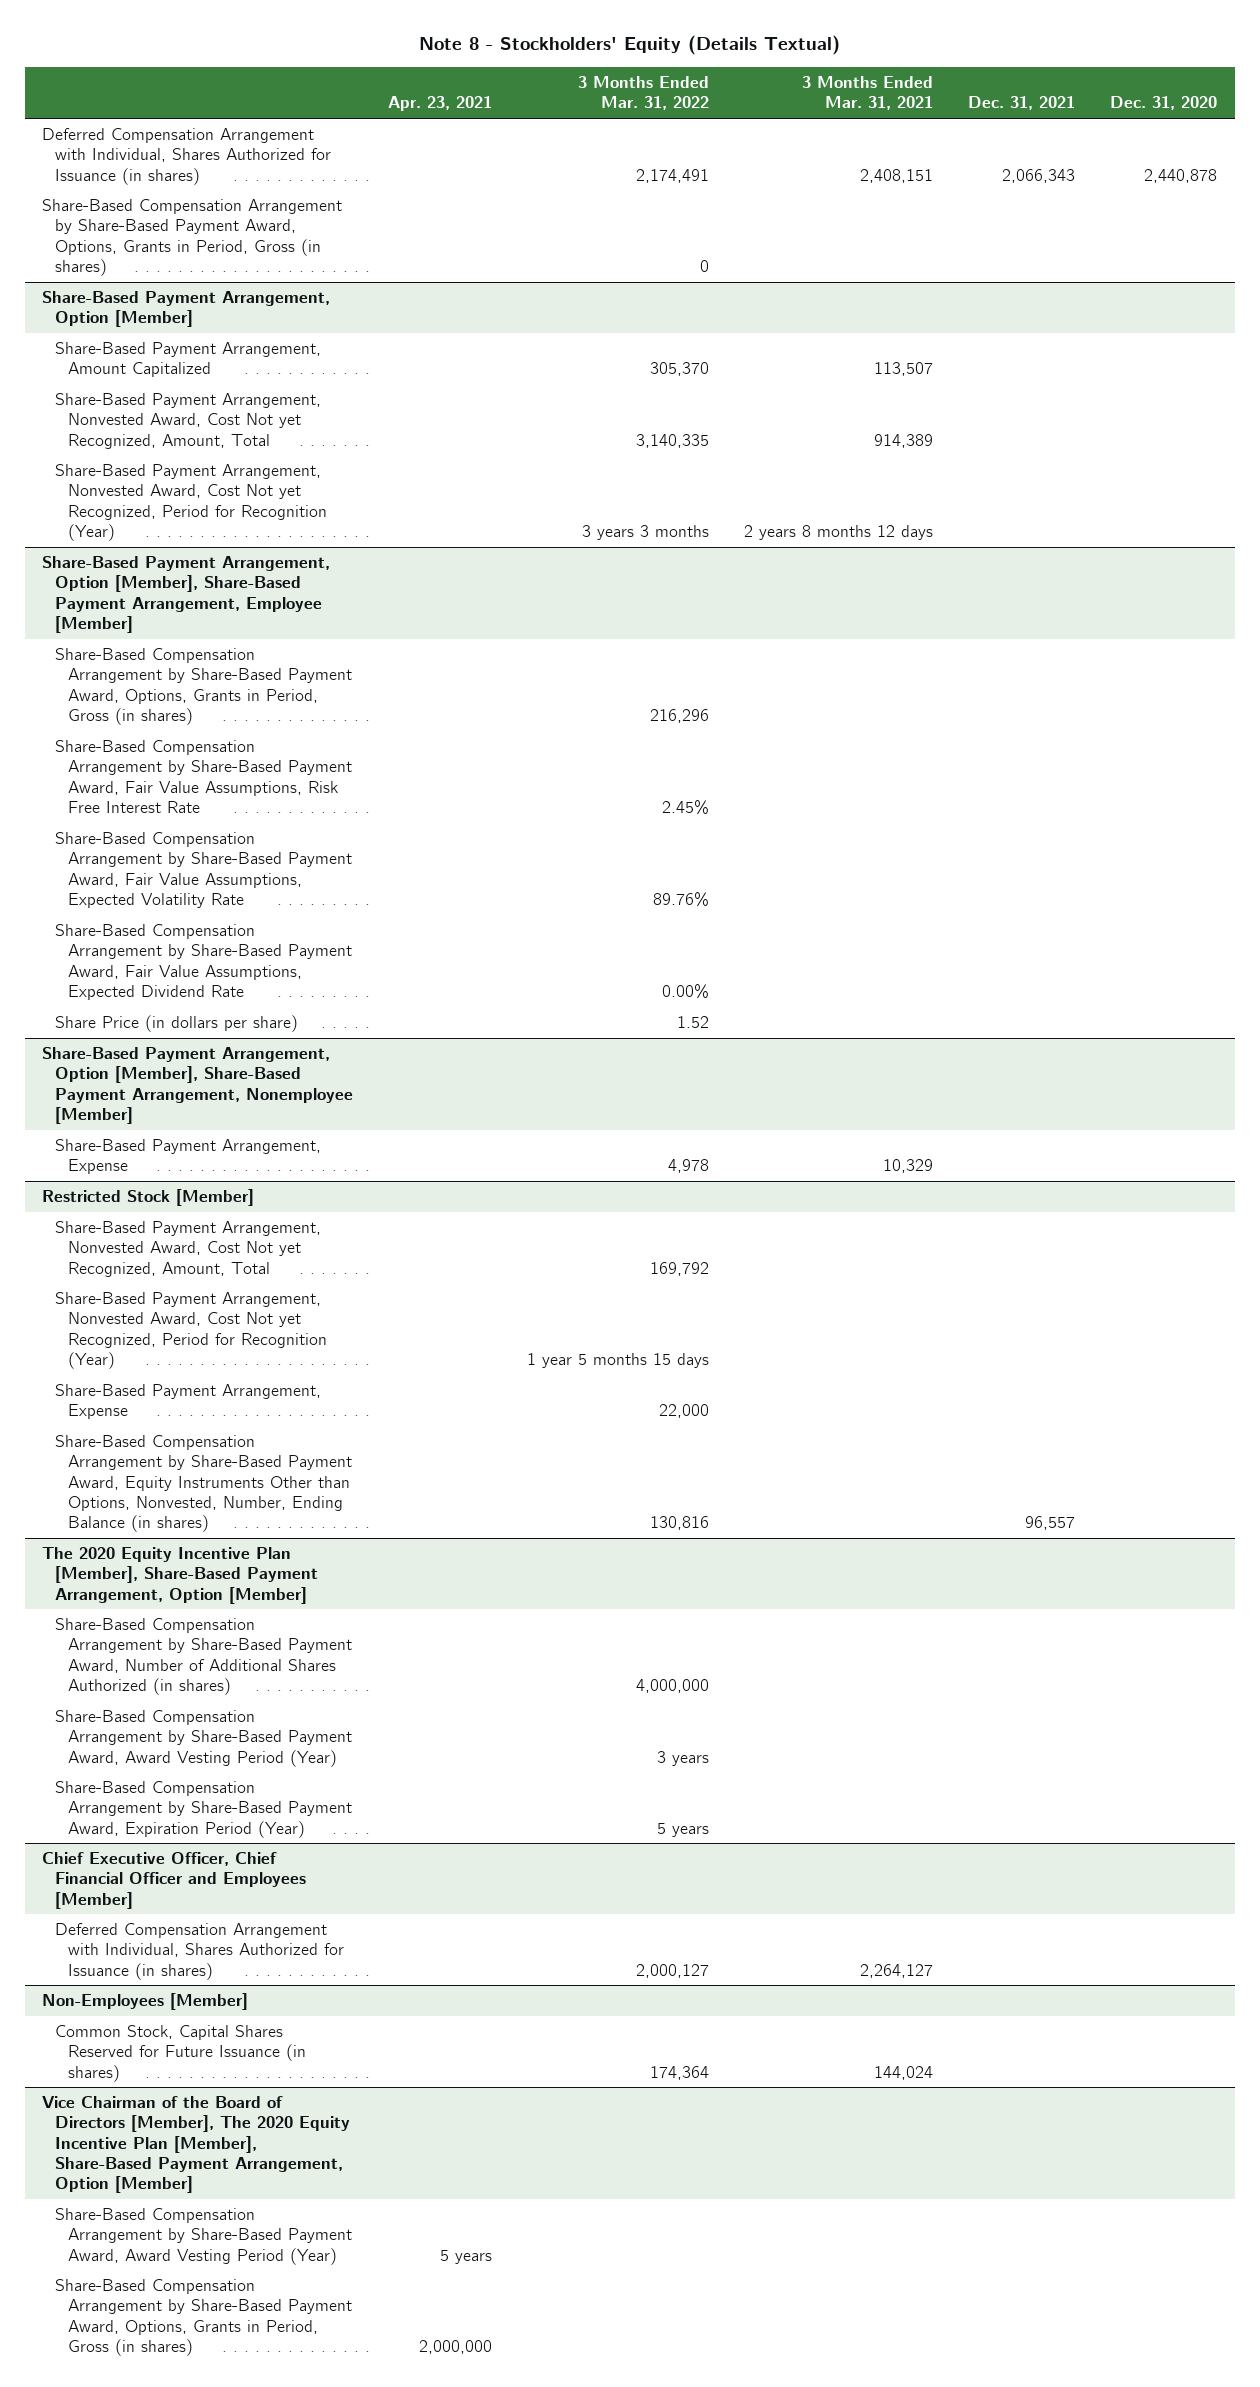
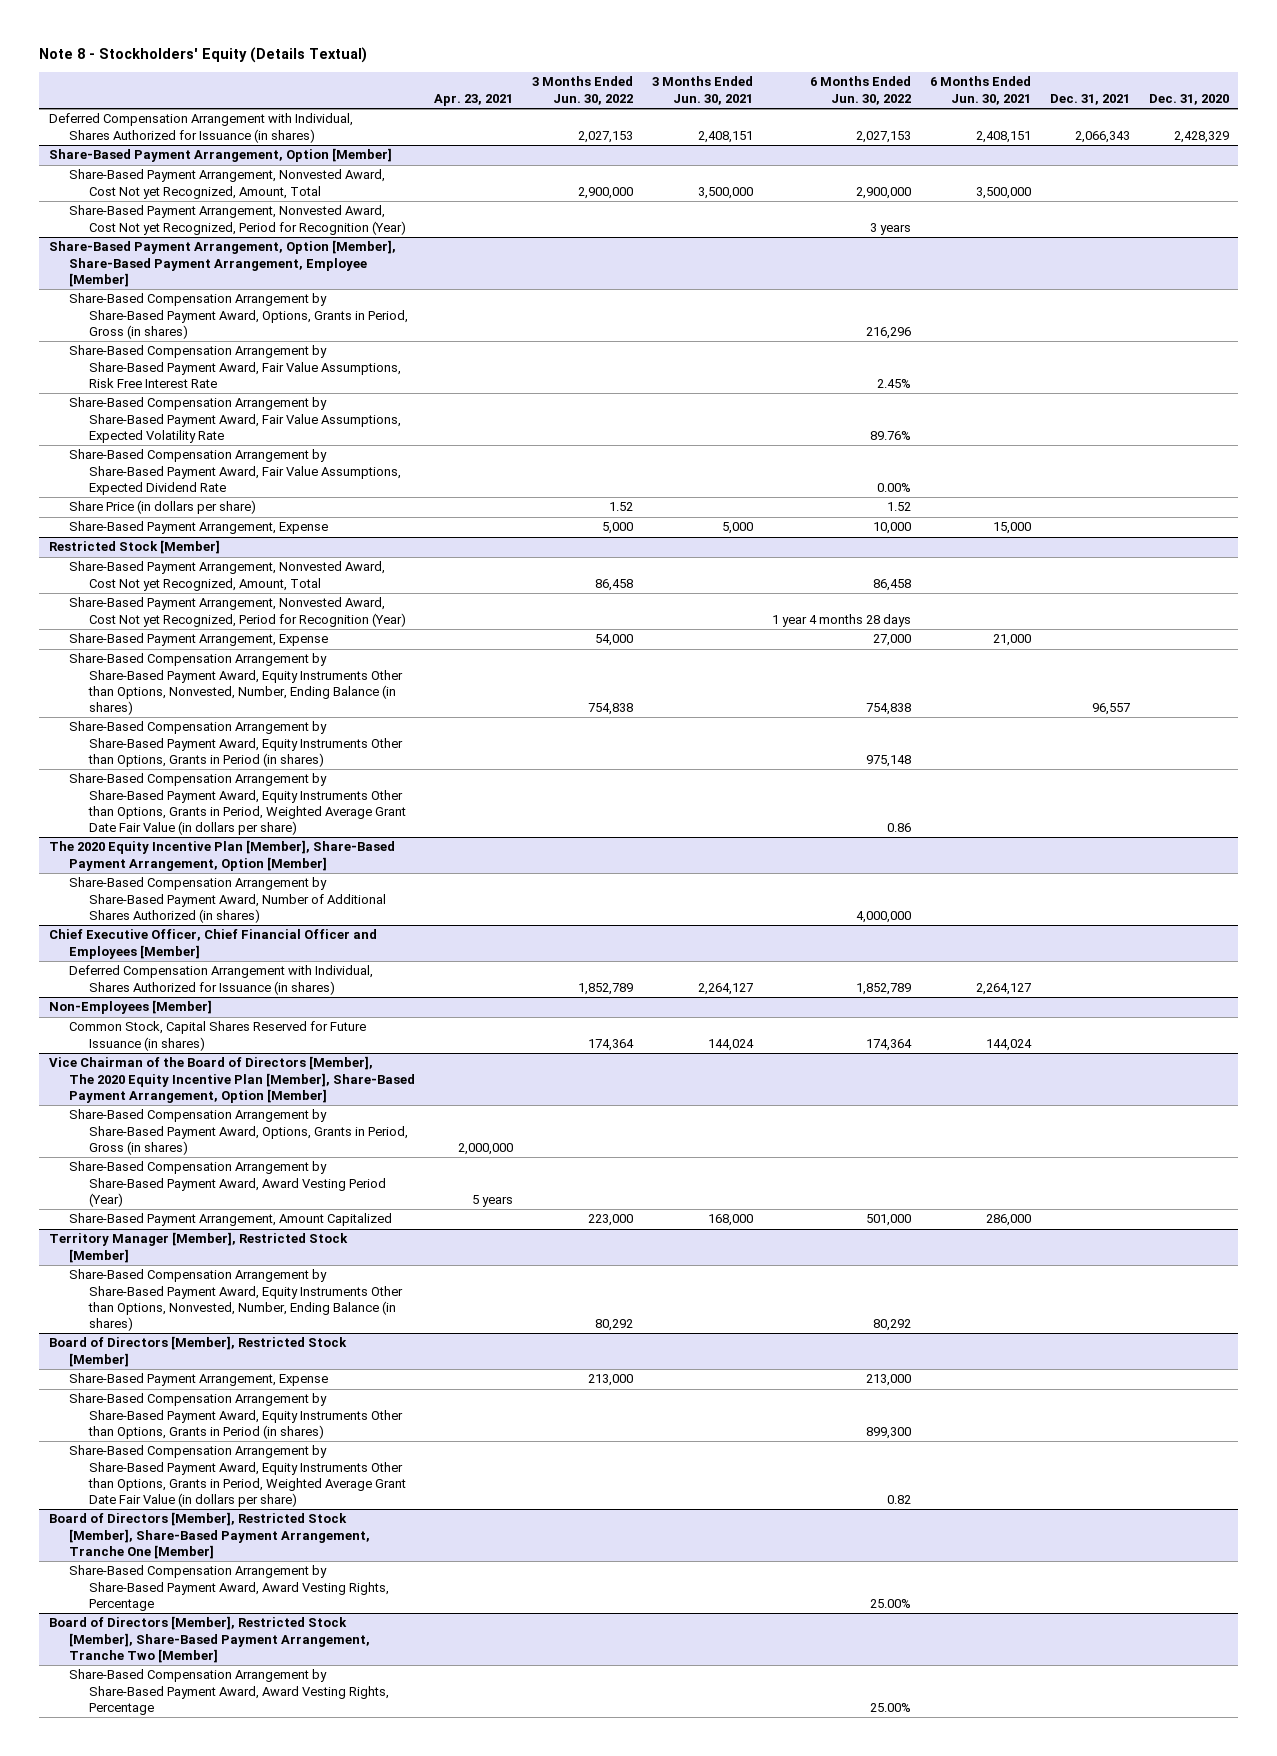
[578,76,710,111] 3 Months Ended Mar. 31, 2022 -> none
[802,76,934,111] 3 Months Ended Mar. 31, 2021 -> none
none -> [531,76,633,105] 3 Months Ended Jun. 30, 2022
none -> [651,76,753,105] 3 Months Ended Jun. 30, 2021
none -> [809,76,911,105] 6 Months Ended Jun. 30, 2022
none -> [929,76,1031,105] 6 Months Ended Jun. 30, 2021
[42,199,343,276] Share-Based Compensation Arrangement by Share-Based Payment Award, Options, Grants in Period, Gross (in shares) -> none
[1144,168,1218,183] 2,440,878 -> [1173,130,1229,143] 2,428,329
[54,342,321,378] Share-Based Payment Arrangement, Amount Capitalized -> none
[42,1047,353,1124] Share-Based Payment Arrangement, Option [Member], Share-Based Payment Arrangement, Nonemployee [Member] -> none
[54,1139,321,1175] Share-Based Payment Arrangement, Expense -> none
none -> [69,521,329,535] Share-Based Payment Arrangement, Expense
none -> [69,721,404,767] Share-Based Compensation Arrangement by Share-Based Payment Award, Equity Instruments Other than Options, Grants in Period (in shares)
none -> [69,773,407,836] Share-Based Compensation Arrangement by Share-Based Payment Award, Equity Instruments Other than Options, Grants in Period, Weighted Average Grant Date Fair Value (in dollars per share)
[54,1710,352,1767] Share-Based Compensation Arrangement by Share-Based Payment Award, Award Vesting Period (Year) -> none
[54,1781,352,1838] Share-Based Compensation Arrangement by Share-Based Payment Award, Expiration Period (Year) -> none
[54,2208,352,2265] Share-Based Compensation Arrangement by Share-Based Payment Award, Award Vesting Period (Year) -> [69,1161,387,1207] Share-Based Compensation Arrangement by Share-Based Payment Award, Award Vesting Period (Year)
none -> [69,1213,393,1227] Share-Based Payment Arrangement, Amount Capitalized
none -> [48,1232,348,1263] Territory Manager [Member], Restricted Stock [Member]
none -> [69,1269,404,1332] Share-Based Compensation Arrangement by Share-Based Payment Award, Equity Instruments Other than Options, Nonvested, Number, Ending Balance (in shares)
none -> [48,1336,347,1367] Board of Directors [Member], Restricted Stock [Member]
none -> [69,1373,329,1387] Share-Based Payment Arrangement, Expense
none -> [69,1393,404,1439] Share-Based Compensation Arrangement by Share-Based Payment Award, Equity Instruments Other than Options, Grants in Period (in shares)
none -> [69,1445,407,1508] Share-Based Compensation Arrangement by Share-Based Payment Award, Equity Instruments Other than Options, Grants in Period, Weighted Average Grant Date Fair Value (in dollars per share)
none -> [48,1512,371,1559] Board of Directors [Member], Restricted Stock [Member], Share-Based Payment Arrangement, Tranche One [Member]
none -> [69,1565,390,1611] Share-Based Compensation Arrangement by Share-Based Payment Award, Award Vesting Rights, Percentage
none -> [48,1616,371,1663] Board of Directors [Member], Restricted Stock [Member], Share-Based Payment Arrangement, Tranche Two [Member]
none -> [69,1669,390,1715] Share-Based Compensation Arrangement by Share-Based Payment Award, Award Vesting Rights, Percentage

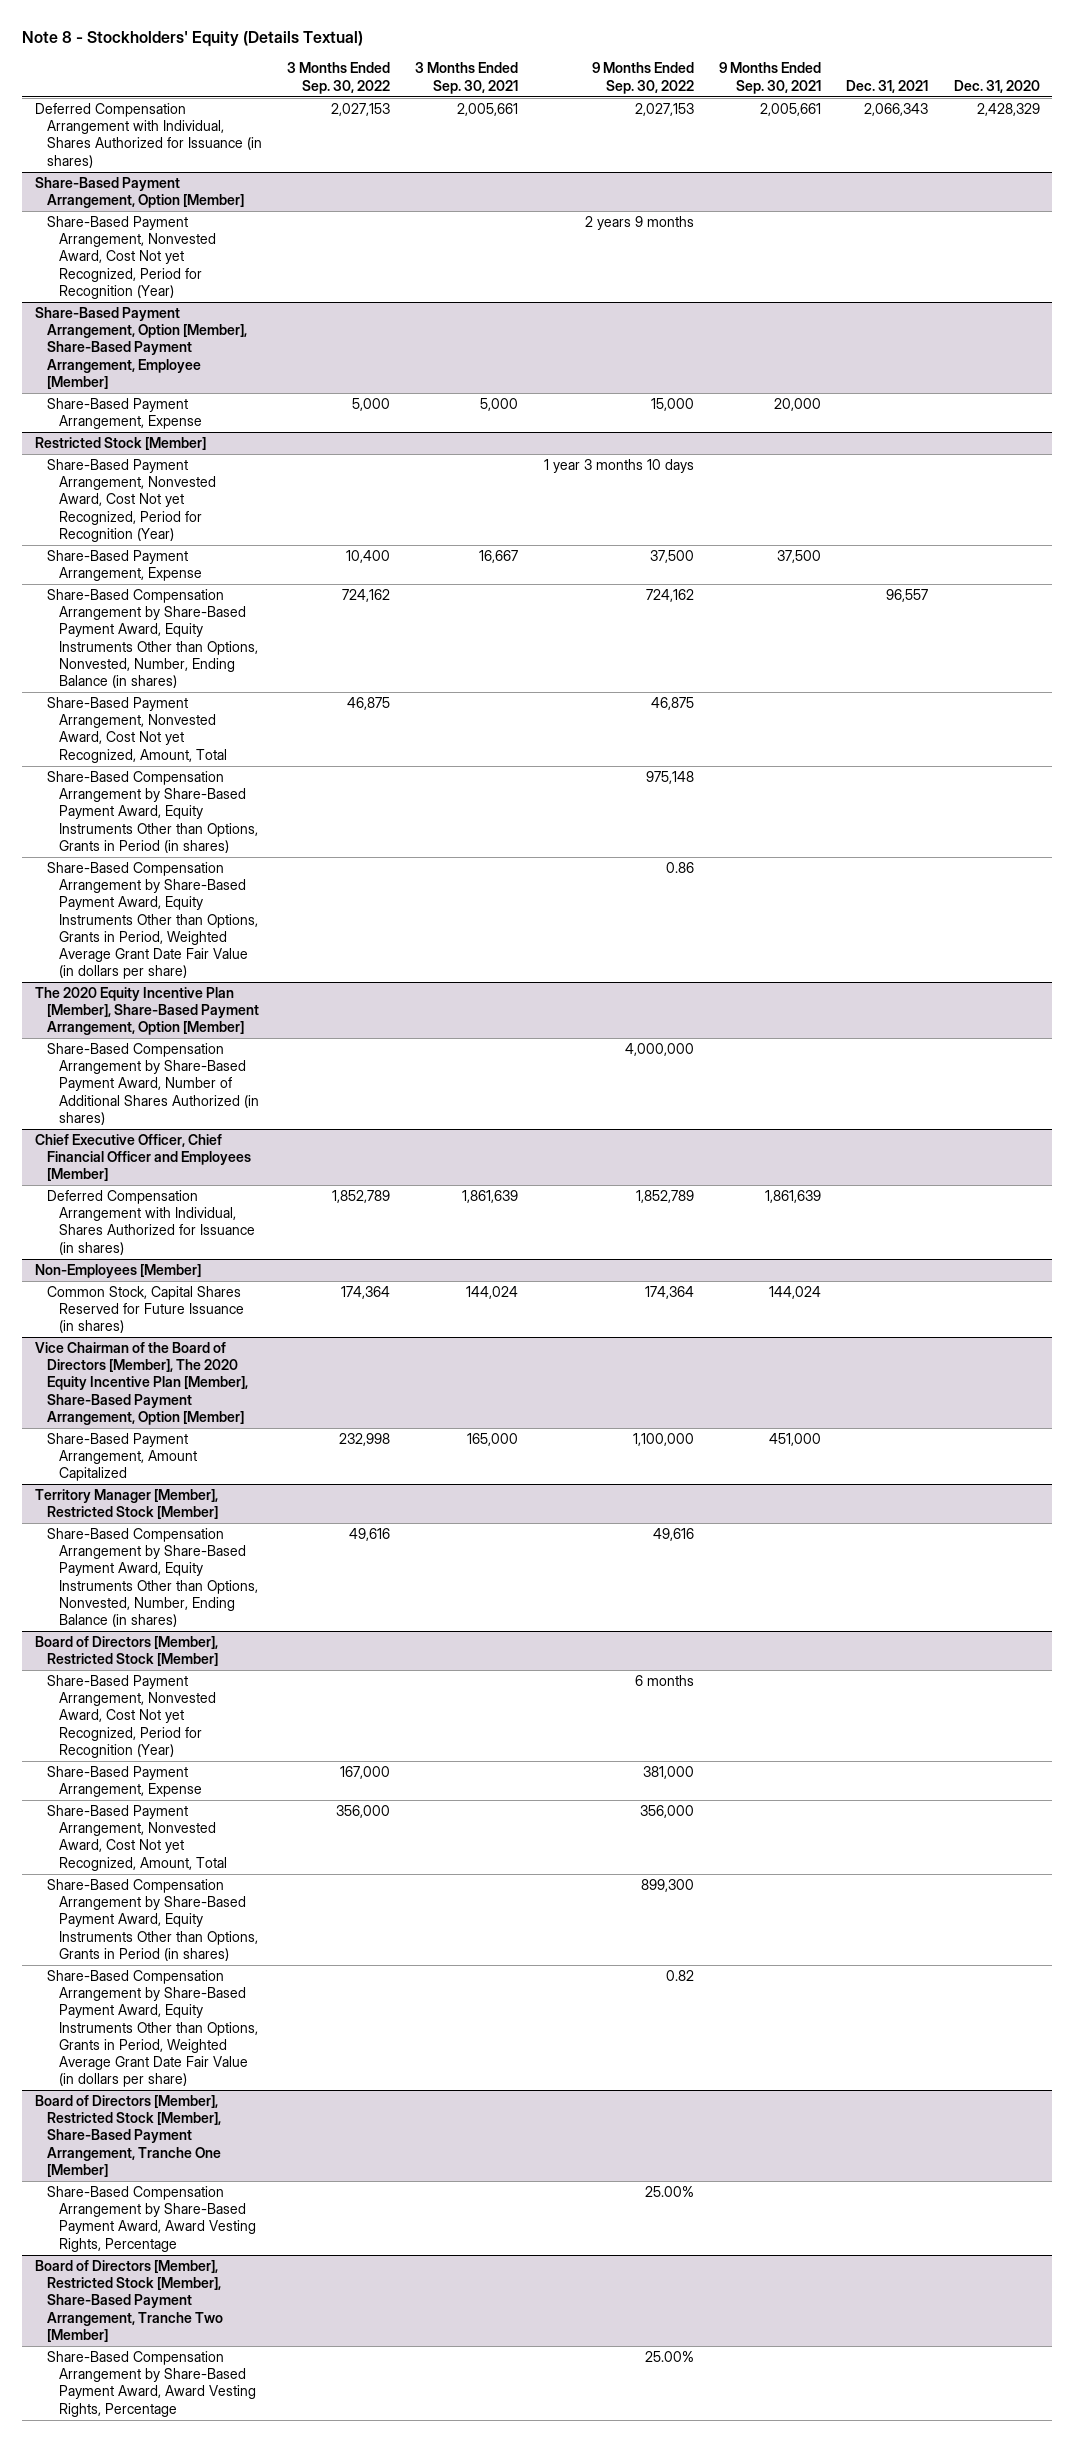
[434,93,514,106] Apr. 23, 2021 -> none
[531,76,633,105] 3 Months Ended Jun. 30, 2022 -> none
[651,76,753,105] 3 Months Ended Jun. 30, 2021 -> none
[809,76,911,105] 6 Months Ended Jun. 30, 2022 -> none
[929,76,1031,105] 6 Months Ended Jun. 30, 2021 -> none
none -> [286,62,390,94] 3 Months Ended Sep. 30, 2022
none -> [415,62,519,94] 3 Months Ended Sep. 30, 2021
none -> [591,62,694,94] 9 Months Ended Sep. 30, 2022
none -> [718,62,821,94] 9 Months Ended Sep. 30, 2021
[69,169,386,199] Share-Based Payment Arrangement, Nonvested Award, Cost Not yet Recognized, Amount, Total -> none
[69,293,409,339] Share-Based Compensation Arrangement by Share-Based Payment Award, Options, Grants in Period, Gross (in shares) -> none
[69,345,402,388] Share-Based Compensation Arrangement by Share-Based Payment Award, Fair Value Assumptions, Risk Free Interest Rate -> none
[69,397,402,443] Share-Based Compensation Arrangement by Share-Based Payment Award, Fair Value Assumptions, Expected Volatility Rate -> none
[69,449,402,495] Share-Based Compensation Arrangement by Share-Based Payment Award, Fair Value Assumptions, Expected Dividend Rate -> none
[69,500,257,515] Share Price (in dollars per share) -> none
[69,561,386,591] Share-Based Payment Arrangement, Nonvested Award, Cost Not yet Recognized, Amount, Total -> [46,697,227,763] Share-Based Payment Arrangement, Nonvested Award, Cost Not yet Recognized, Amount, Total
[69,1109,409,1155] Share-Based Compensation Arrangement by Share-Based Payment Award, Options, Grants in Period, Gross (in shares) -> none
[69,1161,387,1207] Share-Based Compensation Arrangement by Share-Based Payment Award, Award Vesting Period (Year) -> none
none -> [46,1675,216,1758] Share-Based Payment Arrangement, Nonvested Award, Cost Not yet Recognized, Period for Recognition (Year)
none -> [46,1805,227,1871] Share-Based Payment Arrangement, Nonvested Award, Cost Not yet Recognized, Amount, Total

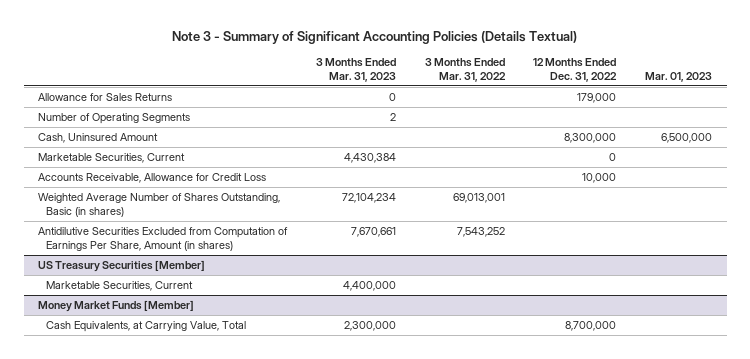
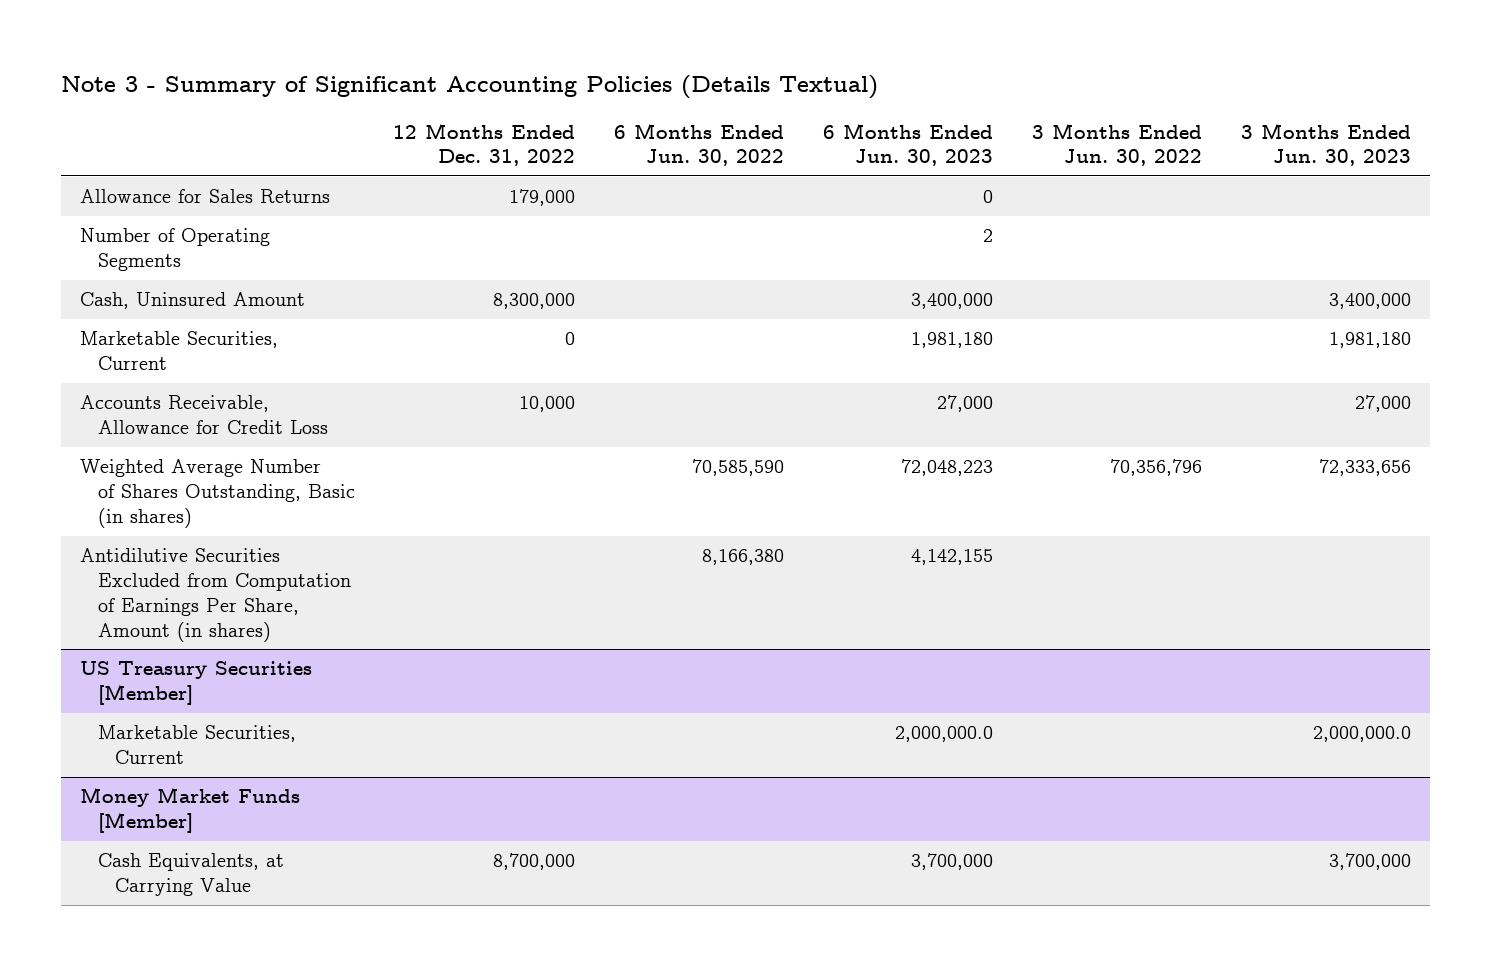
[315,58,396,82] 3 Months Ended Mar. 31, 2023 -> none
[424,58,506,82] 3 Months Ended Mar. 31, 2022 -> none
[645,71,713,82] Mar. 01, 2023 -> none
none -> [614,122,785,167] 6 Months Ended Jun. 30, 2022
none -> [822,122,993,167] 6 Months Ended Jun. 30, 2023
none -> [1031,122,1202,167] 3 Months Ended Jun. 30, 2022
none -> [1240,122,1411,167] 3 Months Ended Jun. 30, 2023
[45,321,246,333] Cash Equivalents, at Carrying Value, Total -> [97,853,284,897] Cash Equivalents, at Carrying Value

